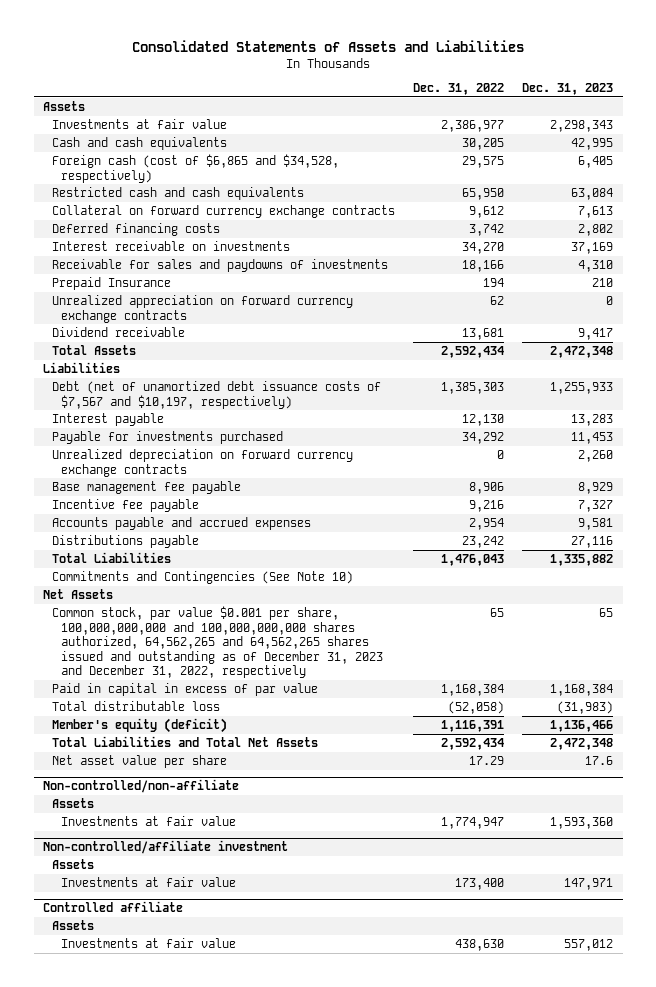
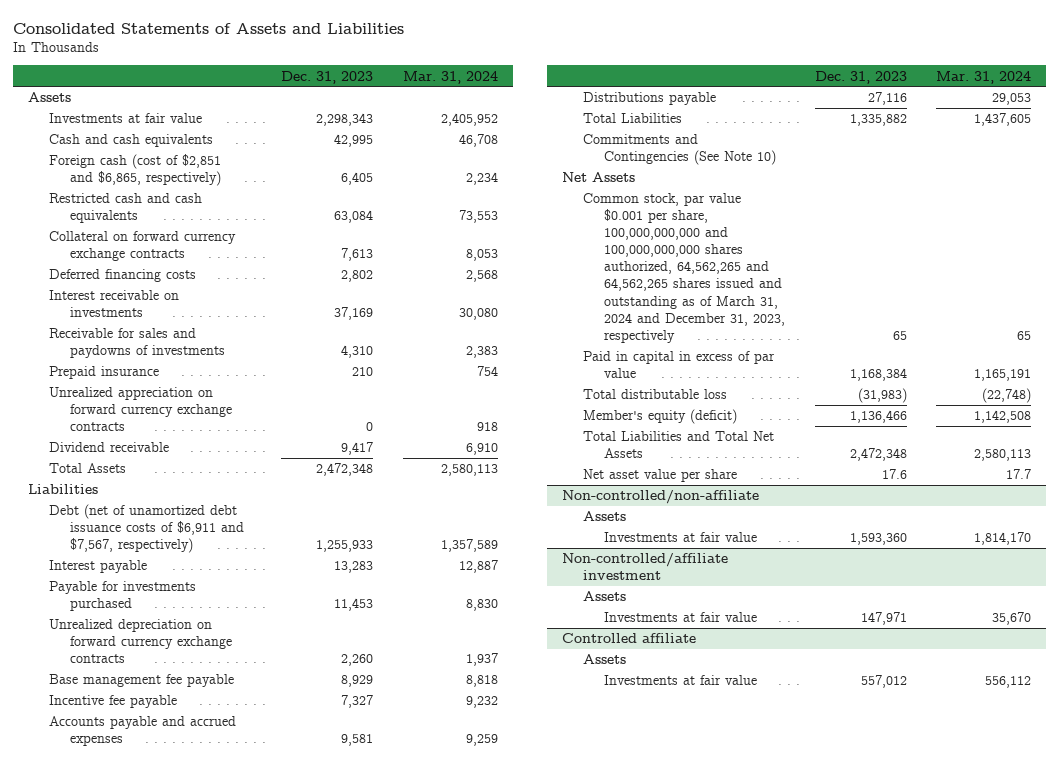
[413,83,505,96] Dec. 31, 2022 -> none
none -> [403,70,499,84] Mar. 31, 2024
[51,153,339,183] Foreign cash (cost of $6,865 and $34,528, respectively) -> [49,154,222,187] Foreign cash (cost of $2,851 and $6,865, respectively)
[51,276,171,290] Prepaid Insurance -> [49,366,160,380] Prepaid insurance
[51,380,381,409] Debt (net of unamortized debt issuance costs of $7,567 and $10,197, respectively) -> [49,504,245,554] Debt (net of unamortized debt issuance costs of $6,911 and $7,567, respectively)
[51,605,383,679] Common stock, par value $0.001 per share, 100,000,000,000 and 100,000,000,000 shares authorized, 64,562,265 and 64,562,265 shares issued and outstanding as of December 31, 2023 and December 31, 2022, respectively -> [582,193,785,343] Common stock, par value $0.001 per share, 100,000,000,000 and 100,000,000,000 shares authorized, 64,562,265 and 64,562,265 shares issued and outstanding as of March 31, 2024 and December 31, 2023, respectively

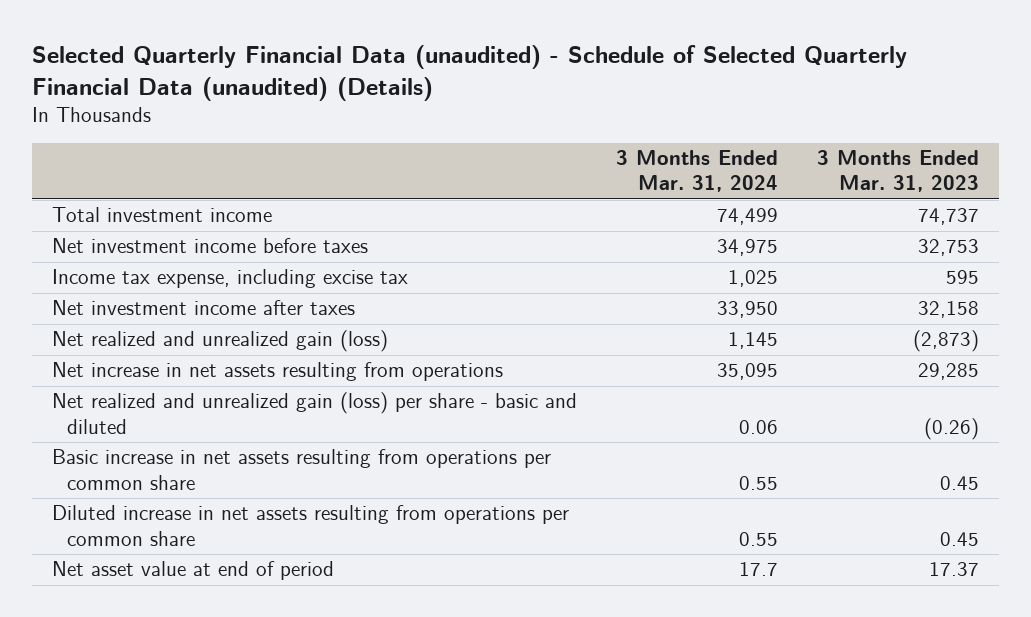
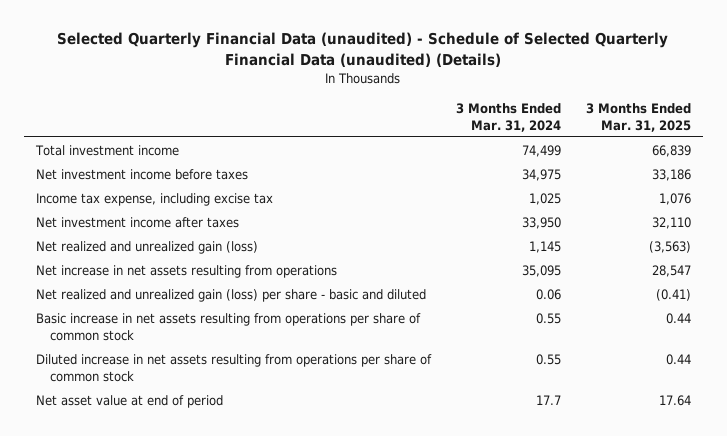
[817,150,980,193] 3 Months Ended Mar. 31, 2023 -> none
none -> [585,102,691,132] 3 Months Ended Mar. 31, 2025
[51,449,551,490] Basic increase in net assets resulting from operations per common share -> [36,312,422,341] Basic increase in net assets resulting from operations per share of common stock
[51,505,569,546] Diluted increase in net assets resulting from operations per common share -> [36,353,433,382] Diluted increase in net assets resulting from operations per share of common stock

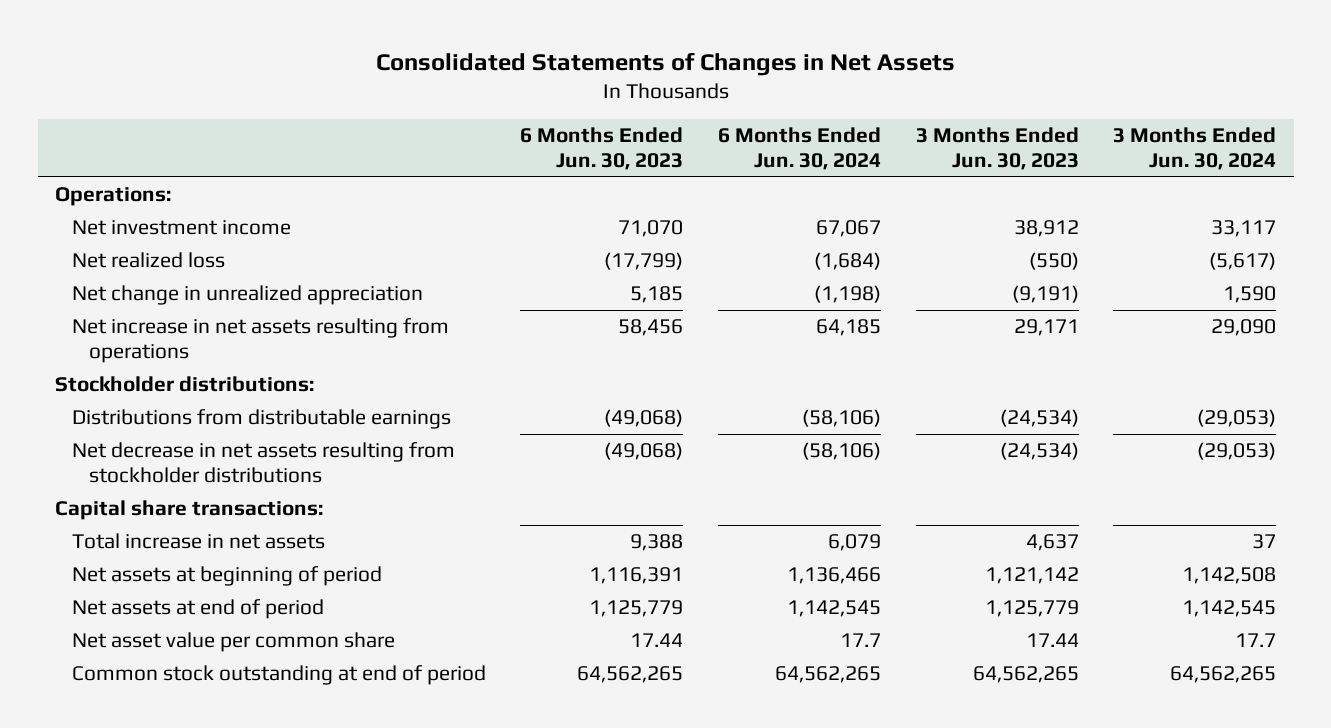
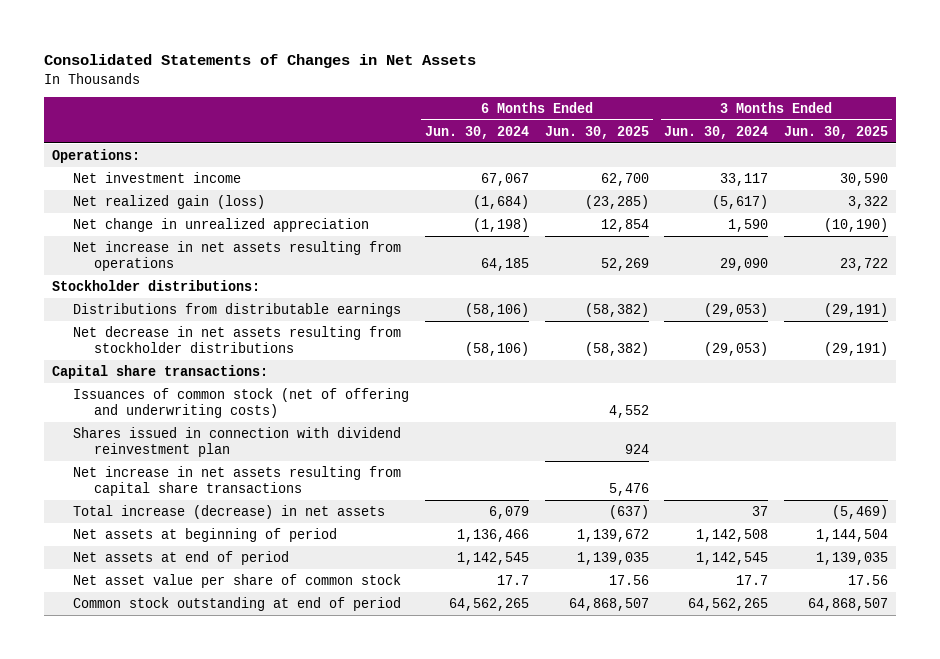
[520,127,684,170] 6 Months Ended Jun. 30, 2023 -> none
[915,127,1079,170] 3 Months Ended Jun. 30, 2023 -> none
none -> [544,125,649,139] Jun. 30, 2025
none -> [784,125,889,139] Jun. 30, 2025
[71,252,225,269] Net realized loss -> [72,194,265,209] Net realized gain (loss)
none -> [72,387,409,419] Issuances of common stock (net of offering and underwriting costs)
none -> [72,426,401,458] Shares issued in connection with dividend reinvestment plan
none -> [72,465,401,497] Net increase in net assets resulting from capital share transactions
[71,533,325,550] Total increase in net assets -> [72,504,385,519] Total increase (decrease) in net assets
[71,632,395,653] Net asset value per common share -> [72,573,401,588] Net asset value per share of common stock

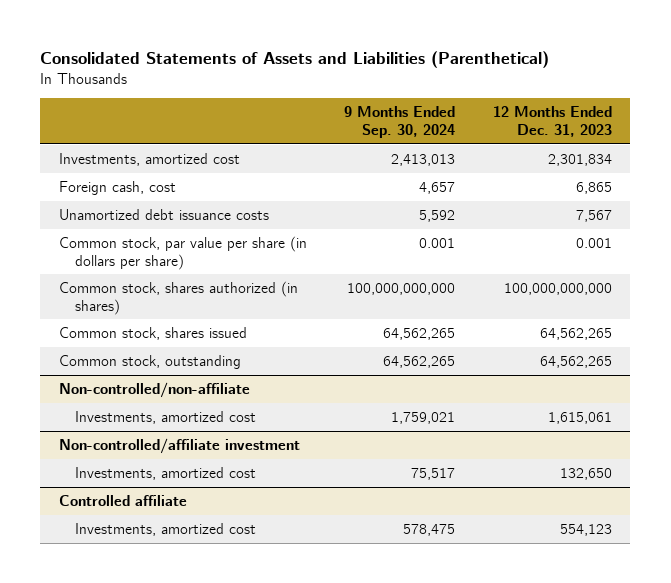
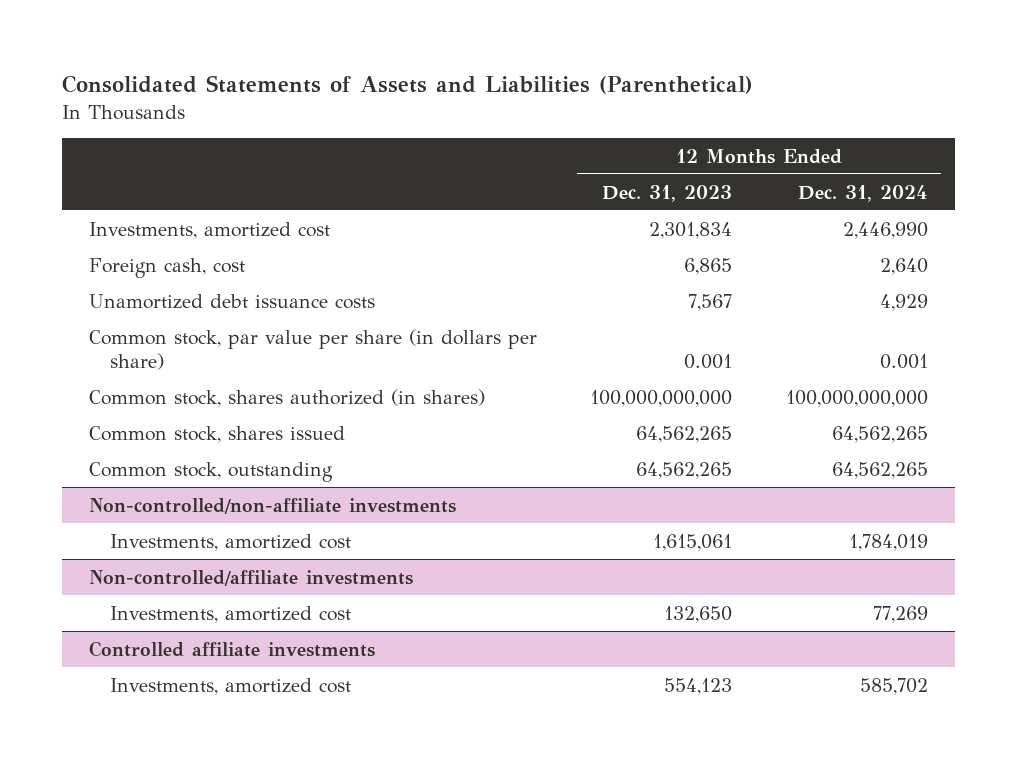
[344,106,456,138] 9 Months Ended Sep. 30, 2024 -> none
none -> [797,184,928,202] Dec. 31, 2024
[59,382,251,399] Non-controlled/non-affiliate -> [88,497,456,514] Non-controlled/non-affiliate investments
[59,438,301,455] Non-controlled/affiliate investment -> [88,569,413,586] Non-controlled/affiliate investments
[59,495,188,507] Controlled affiliate -> [88,640,375,657] Controlled affiliate investments

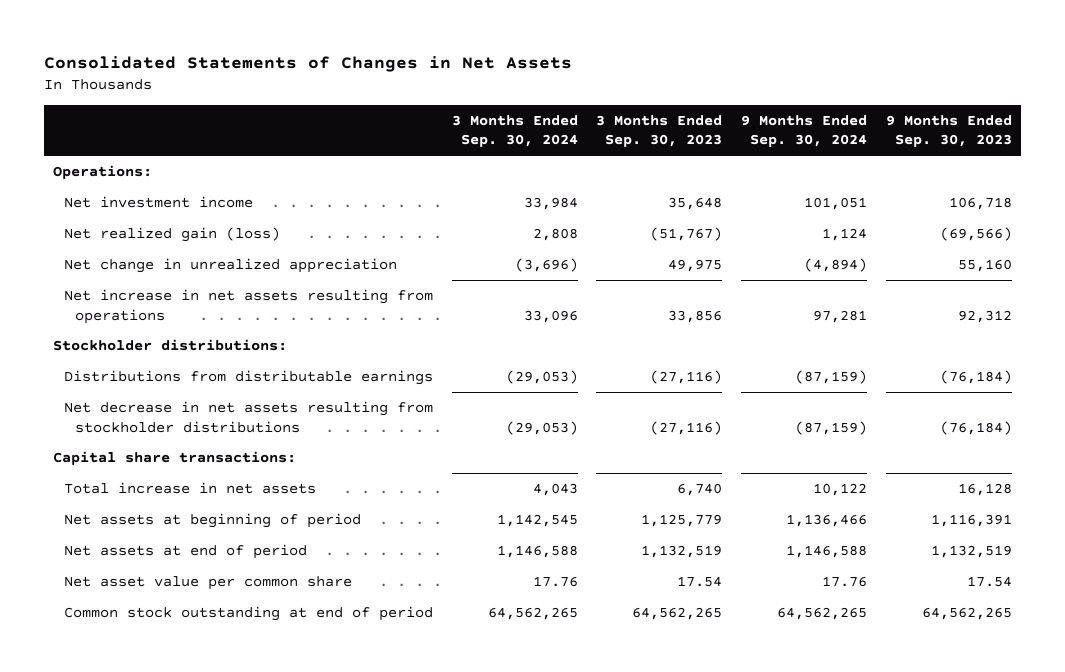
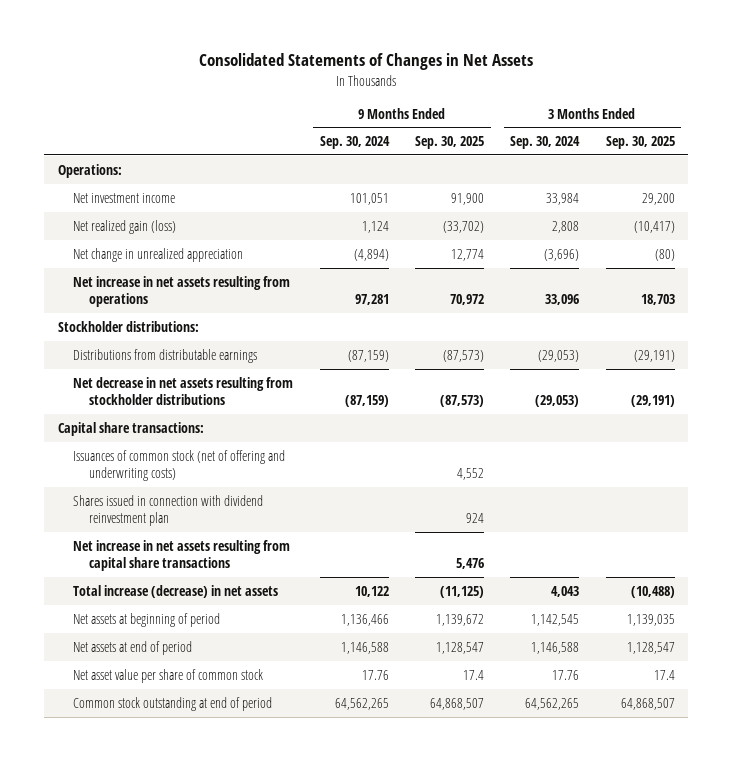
[596,114,723,148] 3 Months Ended Sep. 30, 2023 -> none
[885,114,1012,148] 9 Months Ended Sep. 30, 2023 -> none
none -> [414,136,484,150] Sep. 30, 2025
none -> [605,136,675,150] Sep. 30, 2025
none -> [73,449,286,482] Issuances of common stock (net of offering and underwriting costs)
none -> [73,494,264,527] Shares issued in connection with dividend reinvestment plan
none -> [73,539,291,572] Net increase in net assets resulting from capital share transactions
[63,481,316,494] Total increase in net assets -> [73,584,279,598] Total increase (decrease) in net assets
[63,575,352,590] Net asset value per common share -> [73,668,264,683] Net asset value per share of common stock

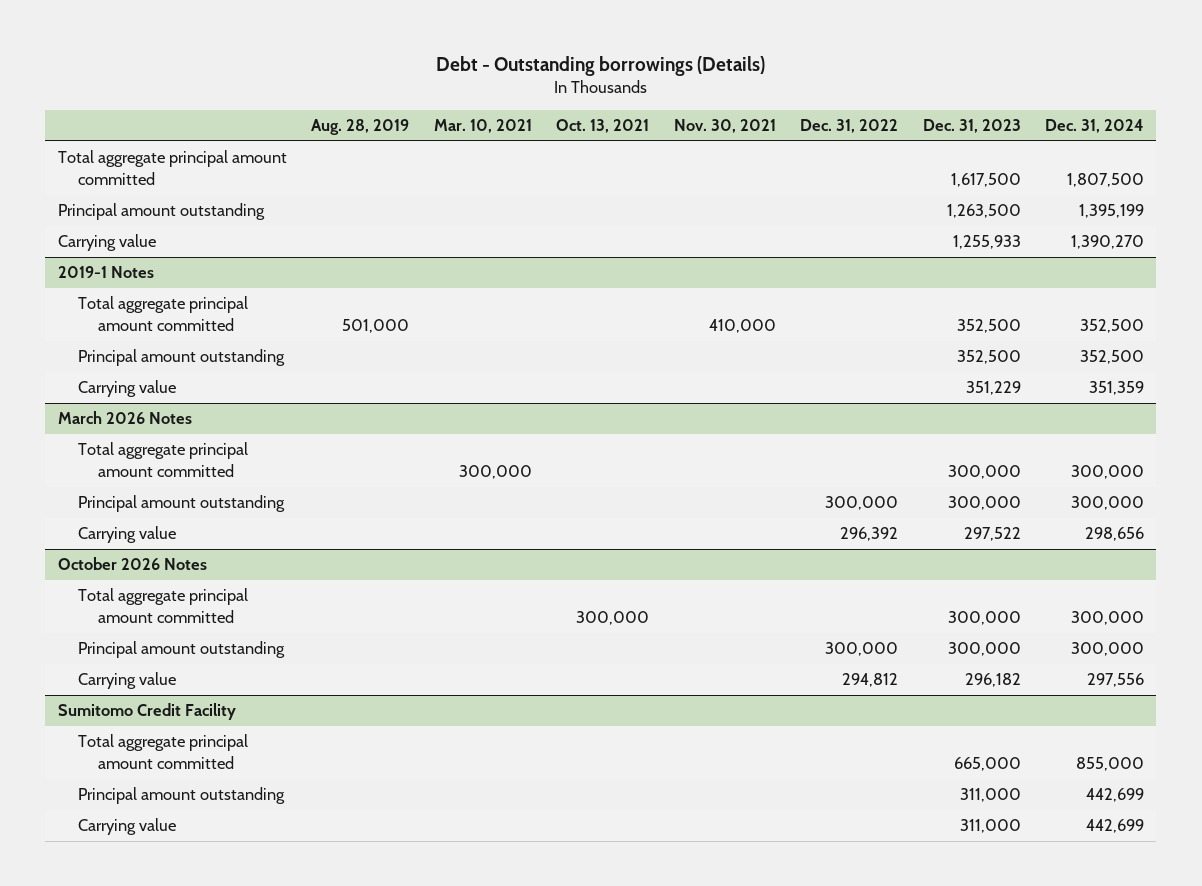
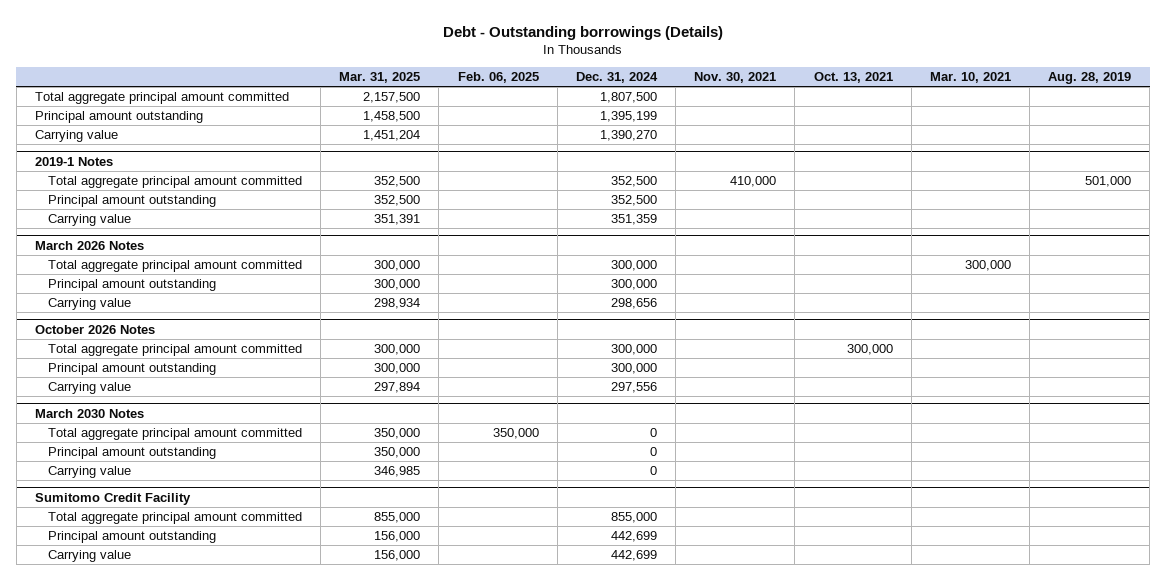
[800,119,899,134] Dec. 31, 2022 -> none
[922,119,1021,134] Dec. 31, 2023 -> none
none -> [339,72,421,84] Mar. 31, 2025
none -> [457,72,539,84] Feb. 06, 2025
none -> [35,408,145,418] March 2030 Notes
none -> [47,427,302,440] Total aggregate principal amount committed
none -> [47,446,216,459] Principal amount outstanding
none -> [47,465,131,478] Carrying value

